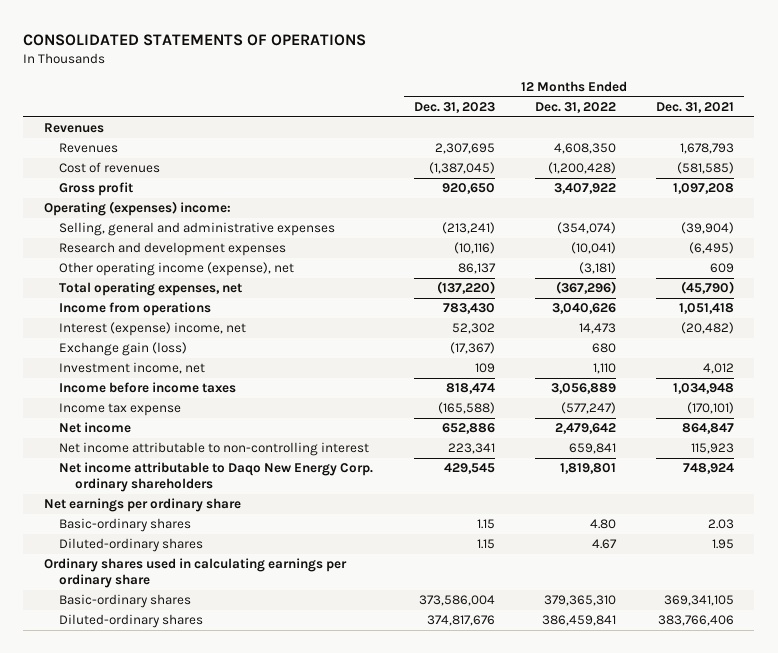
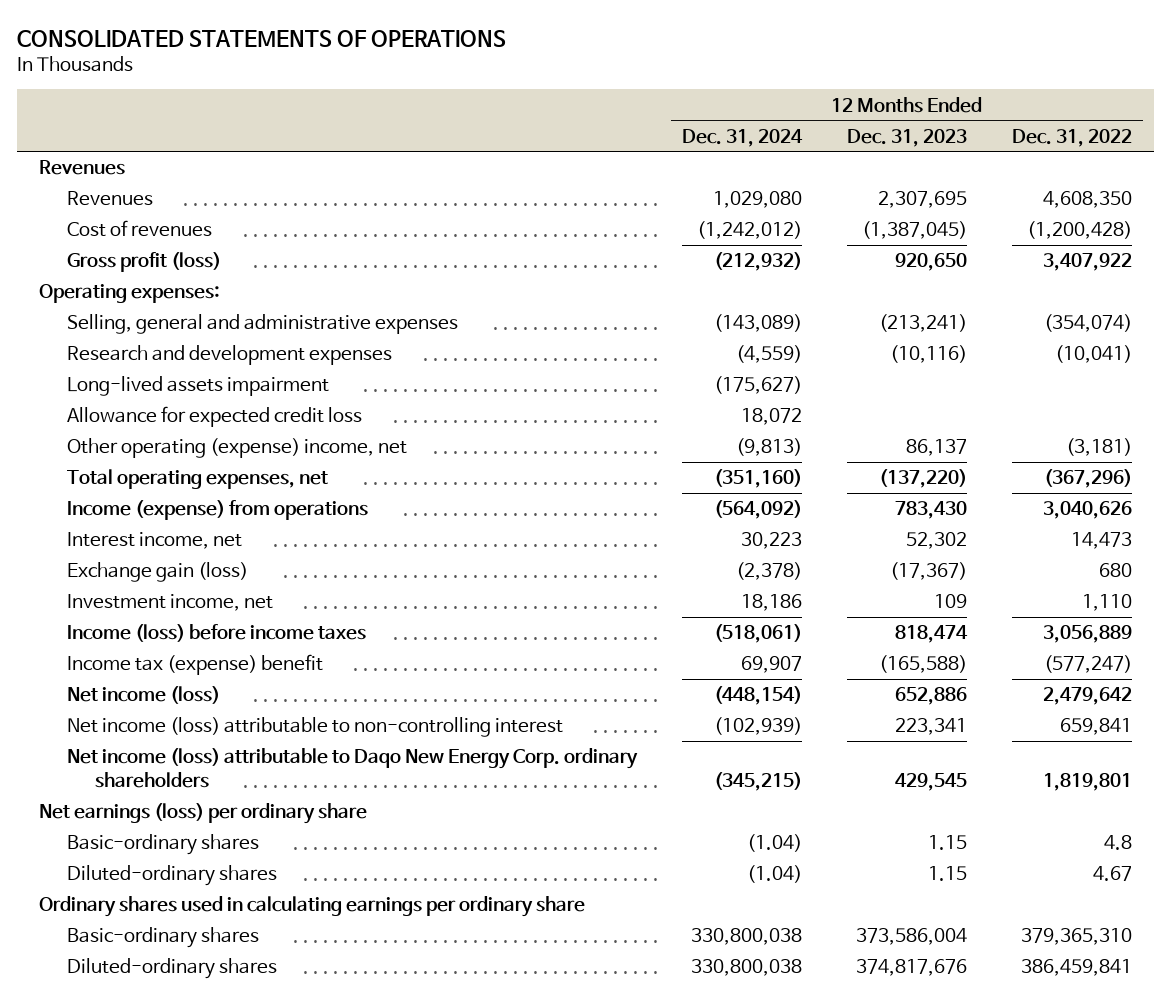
[656,102,735,114] Dec. 31, 2021 -> none
none -> [681,128,803,147] Dec. 31, 2024
[59,182,134,197] Gross profit -> [66,252,221,273] Gross profit (loss)
[43,201,231,217] Operating (expenses) income: -> [39,284,221,304] Operating expenses:
none -> [66,376,329,397] Long-lived assets impairment
none -> [66,406,362,428] Allowance for expected credit loss
[59,262,295,277] Other operating income (expense), net -> [66,438,407,459] Other operating (expense) income, net
[59,302,212,317] Income from operations -> [66,500,368,521] Income (expense) from operations
[59,322,247,337] Interest (expense) income, net -> [66,532,242,550] Interest income, net
[59,382,237,394] Income before income taxes -> [66,624,366,643] Income (loss) before income taxes
[59,403,182,417] Income tax expense -> [66,654,323,676] Income tax (expense) benefit
[59,422,132,434] Net income -> [66,686,220,705] Net income (loss)
[59,442,370,457] Net income attributable to non-controlling interest -> [66,717,563,738] Net income (loss) attributable to non-controlling interest
[59,462,374,493] Net income attributable to Daqo New Energy Corp. ordinary shareholders -> [66,748,638,788] Net income (loss) attributable to Daqo New Energy Corp. ordinary shareholders
[43,498,241,513] Net earnings per ordinary share -> [39,803,368,825] Net earnings (loss) per ordinary share
[589,519,616,530] 4.80 -> [1103,835,1132,851] 4.8

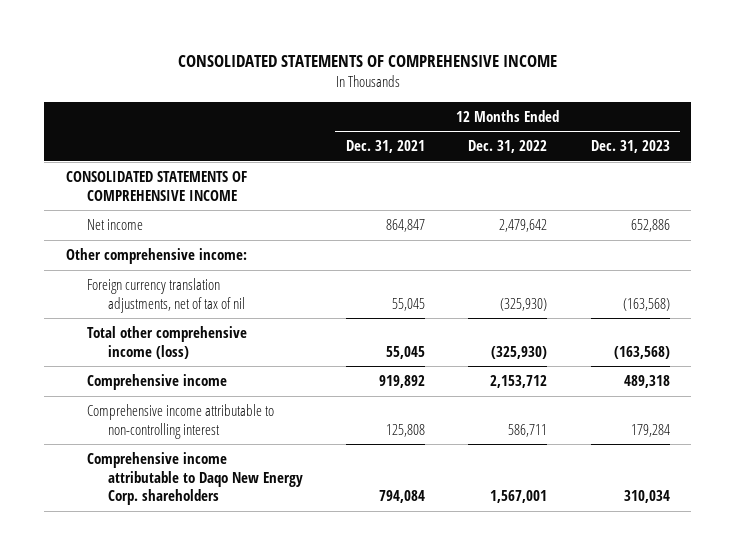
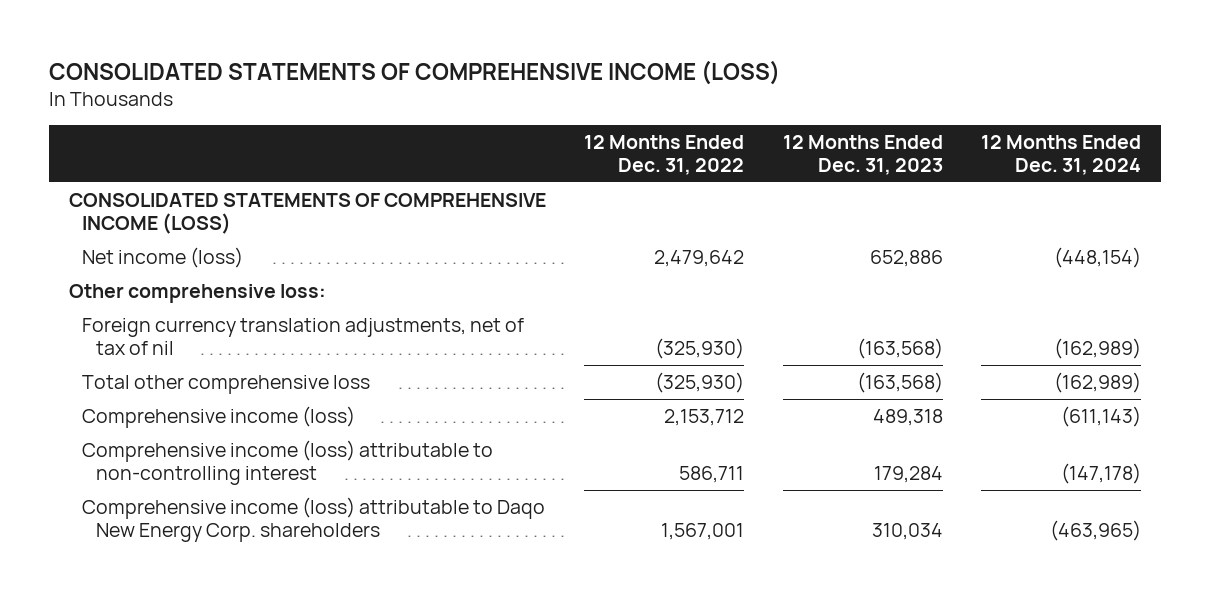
[177,55,557,68] CONSOLIDATED STATEMENTS OF COMPREHENSIVE INCOME -> [49,59,781,85] CONSOLIDATED STATEMENTS OF COMPREHENSIVE INCOME (LOSS)
[346,140,426,154] Dec. 31, 2021 -> none
none -> [981,135,1142,175] 12 Months Ended Dec. 31, 2024
[65,171,247,201] CONSOLIDATED STATEMENTS OF COMPREHENSIVE INCOME -> [68,192,546,234] CONSOLIDATED STATEMENTS OF COMPREHENSIVE INCOME (LOSS)
[86,219,143,231] Net income -> [82,246,244,268] Net income (loss)
[65,248,247,265] Other comprehensive income: -> [68,283,326,303] Other comprehensive loss:
[86,326,247,359] Total other comprehensive income (loss) -> [82,374,371,394] Total other comprehensive loss
[86,374,227,391] Comprehensive income -> [82,405,356,428] Comprehensive income (loss)
[86,404,274,439] Comprehensive income attributable to non-controlling interest -> [82,439,494,485] Comprehensive income (loss) attributable to non-controlling interest
[86,452,303,506] Comprehensive income attributable to Daqo New Energy Corp. shareholders -> [82,496,546,542] Comprehensive income (loss) attributable to Daqo New Energy Corp. shareholders

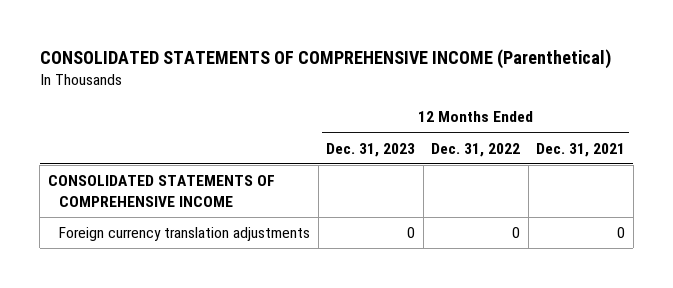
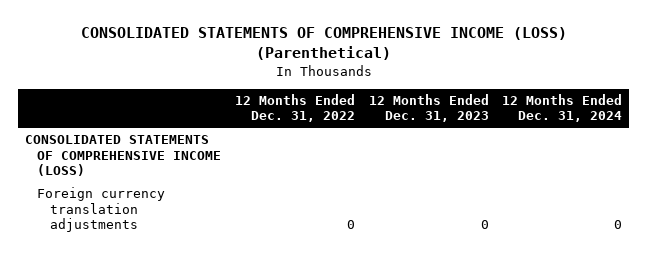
[39,48,611,69] CONSOLIDATED STATEMENTS OF COMPREHENSIVE INCOME (Parenthetical) -> [80,27,567,61] CONSOLIDATED STATEMENTS OF COMPREHENSIVE INCOME (LOSS) (Parenthetical)
[536,142,626,157] Dec. 31, 2021 -> none
none -> [502,93,623,123] 12 Months Ended Dec. 31, 2024
[47,175,275,207] CONSOLIDATED STATEMENTS OF COMPREHENSIVE INCOME -> [25,135,222,177] CONSOLIDATED STATEMENTS OF COMPREHENSIVE INCOME (LOSS)

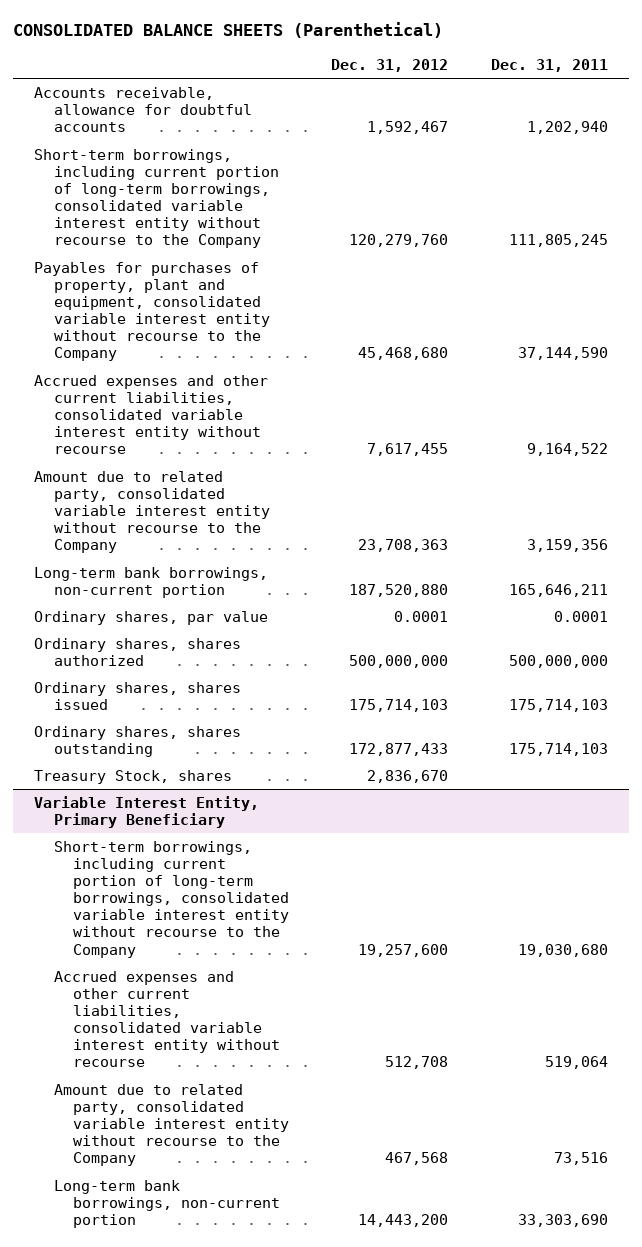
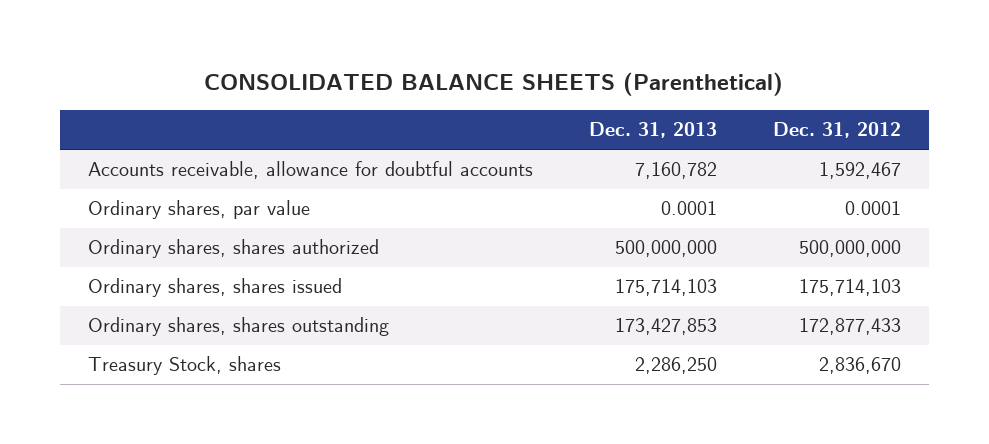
[490,58,608,72] Dec. 31, 2011 -> none
none -> [588,122,717,139] Dec. 31, 2013
[34,149,279,249] Short-term borrowings, including current portion of long-term borrowings, consolidated variable interest entity without recourse to the Company -> none
[34,262,270,362] Payables for purchases of property, plant and equipment, consolidated variable interest entity without recourse to the Company -> none
[34,375,269,455] Accrued expenses and other current liabilities, consolidated variable interest entity without recourse -> none
[34,471,270,554] Amount due to related party, consolidated variable interest entity without recourse to the Company -> none
[34,567,269,599] Long-term bank borrowings, non-current portion -> none
[34,796,260,829] Variable Interest Entity, Primary Beneficiary -> none
[53,841,290,958] Short-term borrowings, including current portion of long-term borrowings, consolidated variable interest entity without recourse to the Company -> none
[53,971,281,1068] Accrued expenses and other current liabilities, consolidated variable interest entity without recourse -> none
[53,1084,290,1167] Amount due to related party, consolidated variable interest entity without recourse to the Company -> none
[53,1180,281,1229] Long-term bank borrowings, non-current portion -> none

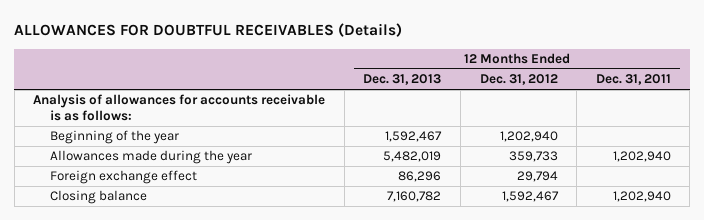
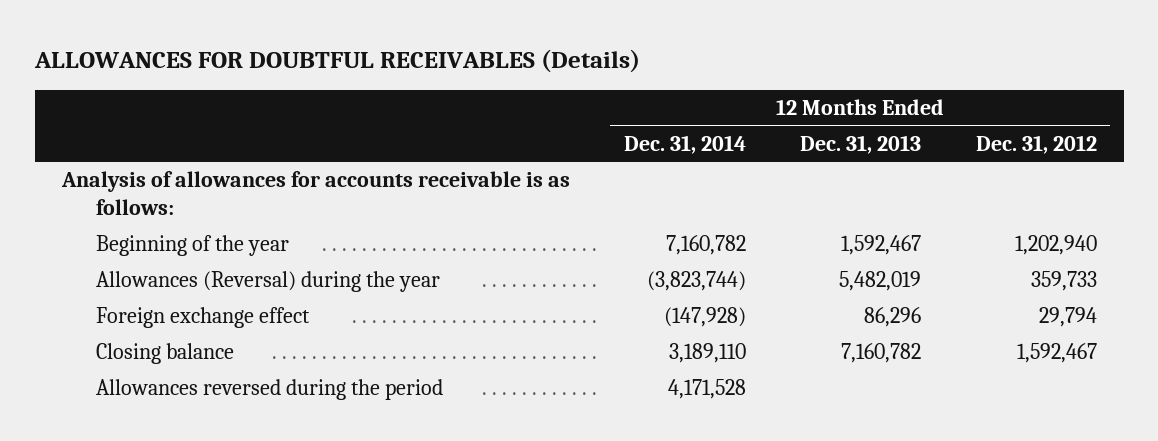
[595,74,671,86] Dec. 31, 2011 -> none
none -> [624,134,747,154] Dec. 31, 2014
[49,150,252,165] Allowances made during the year -> [95,271,440,293] Allowances (Reversal) during the year
none -> [95,379,443,401] Allowances reversed during the period

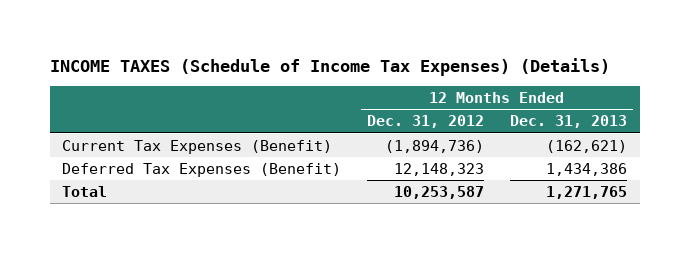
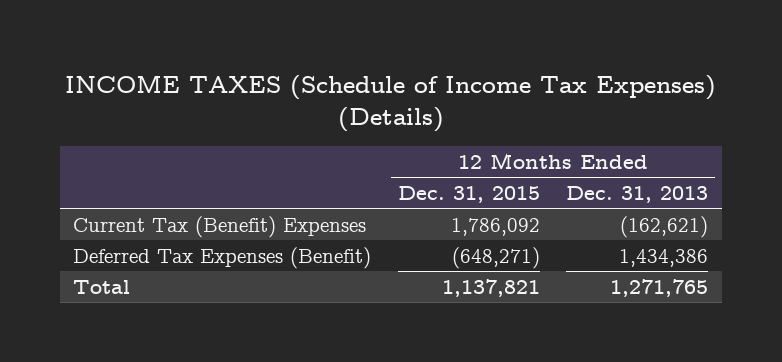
[367,115,485,129] Dec. 31, 2012 -> none
none -> [397,186,540,204] Dec. 31, 2015
[62,139,333,154] Current Tax Expenses (Benefit) -> [73,215,367,238] Current Tax (Benefit) Expenses

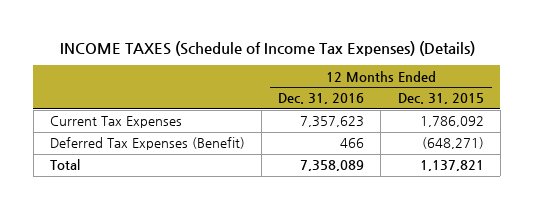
[566,186,709,204] Dec. 31, 2013 -> none
none -> [278,93,365,105] Dec. 31, 2016
[73,215,367,238] Current Tax (Benefit) Expenses -> [49,116,182,129] Current Tax Expenses

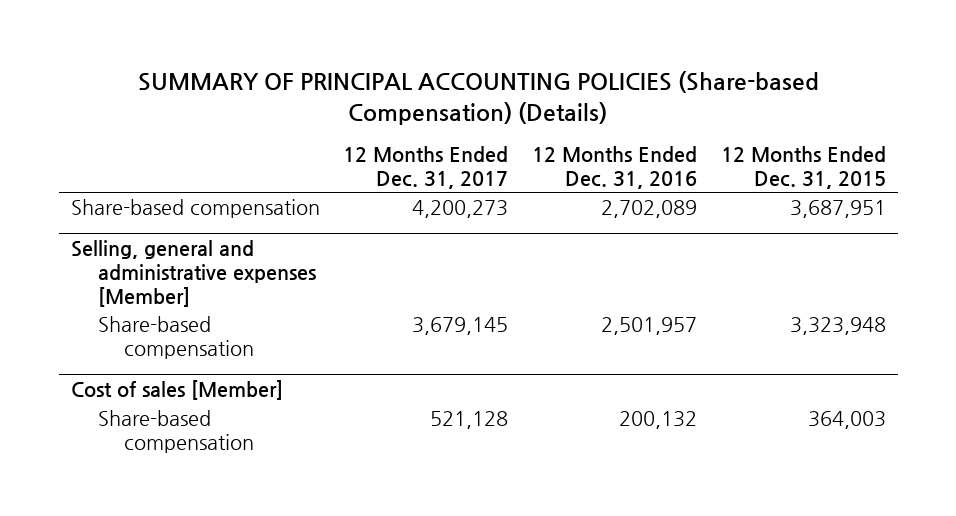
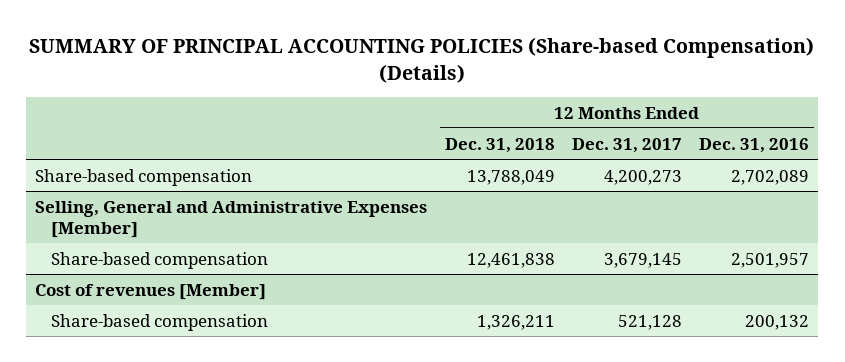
[720,146,886,189] 12 Months Ended Dec. 31, 2015 -> none
none -> [444,137,555,153] Dec. 31, 2018
[70,240,316,307] Selling, general and administrative expenses [Member] -> [35,200,428,238] Selling, General and Administrative Expenses [Member]
[70,380,283,401] Cost of sales [Member] -> [35,283,267,300] Cost of revenues [Member]

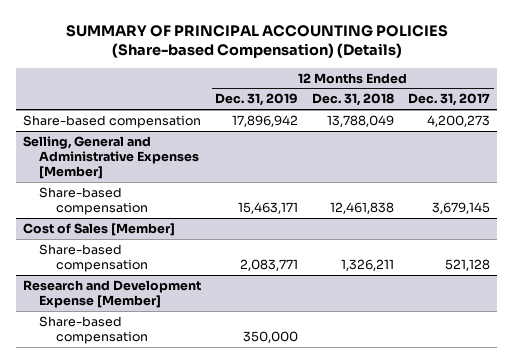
[699,137,810,153] Dec. 31, 2016 -> none
none -> [215,93,299,107] Dec. 31, 2019
[35,283,267,300] Cost of revenues [Member] -> [23,222,176,236] Cost of Sales [Member]
none -> [23,279,202,309] Research and Development Expense [Member]
none -> [39,315,148,345] Share-based compensation

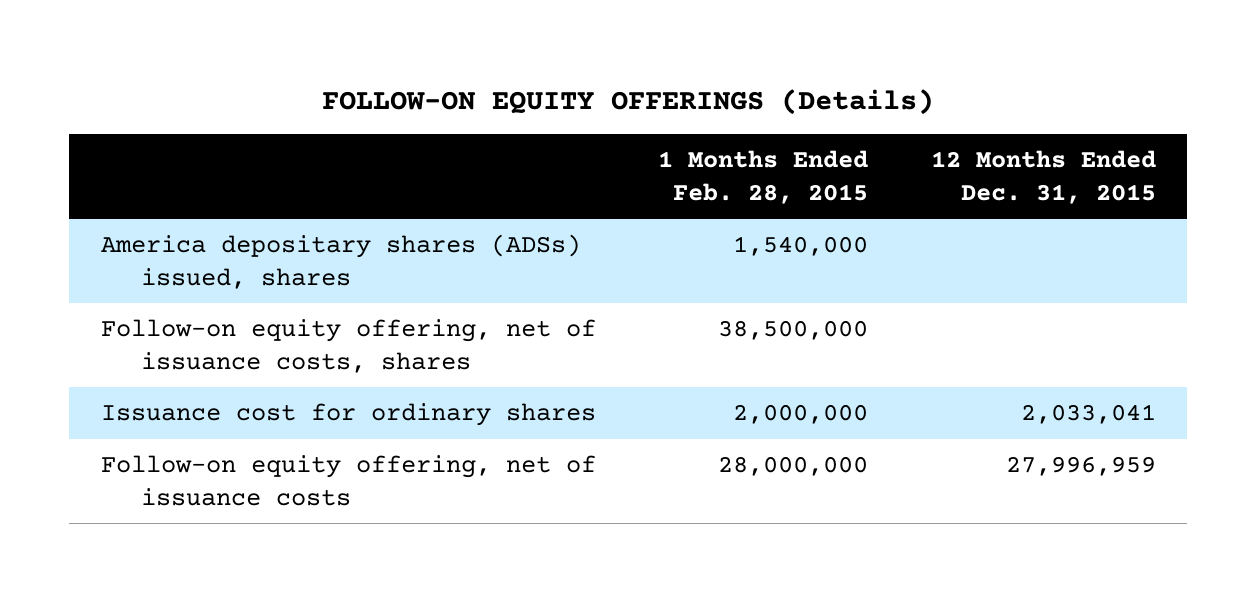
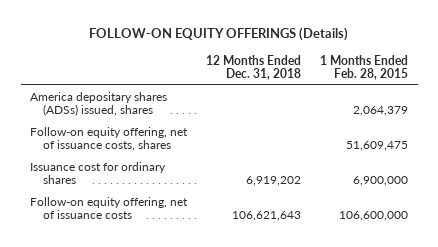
[930,150,1156,204] 12 Months Ended Dec. 31, 2015 -> none
none -> [206,54,302,80] 12 Months Ended Dec. 31, 2018
[733,236,869,257] 1,540,000 -> [353,106,409,117] 2,064,379
[718,320,869,341] 38,500,000 -> [346,141,409,152] 51,609,475
[733,404,869,425] 2,000,000 -> [353,176,409,187] 6,900,000
[718,456,869,477] 28,000,000 -> [339,211,409,222] 106,600,000

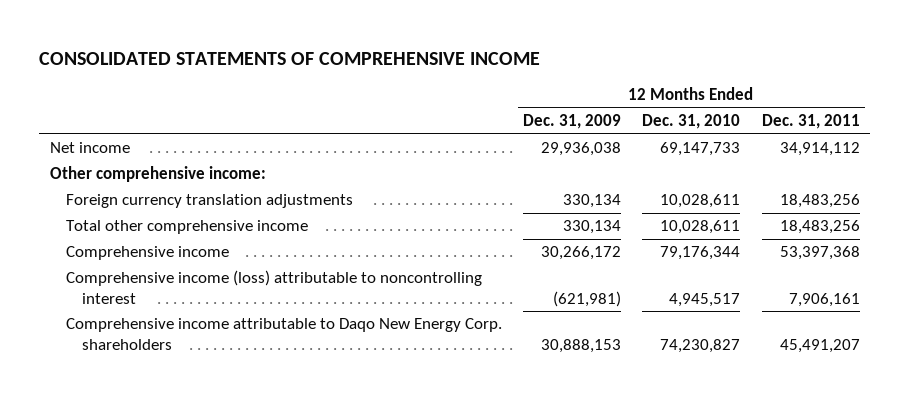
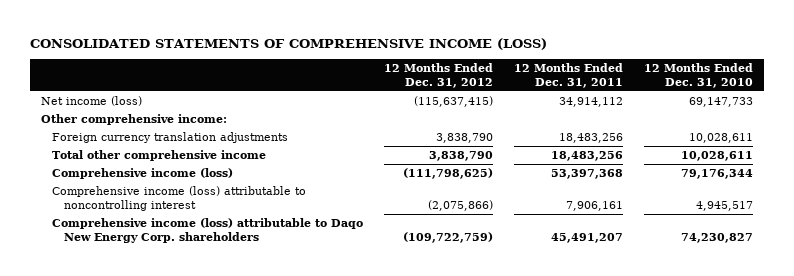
[39,52,541,66] CONSOLIDATED STATEMENTS OF COMPREHENSIVE INCOME -> [30,37,548,50] CONSOLIDATED STATEMENTS OF COMPREHENSIVE INCOME (LOSS)
[523,114,622,130] Dec. 31, 2009 -> none
none -> [384,63,494,88] 12 Months Ended Dec. 31, 2012
[49,142,130,154] Net income -> [40,96,142,107] Net income (loss)
[66,246,230,261] Comprehensive income -> [52,168,234,180] Comprehensive income (loss)
[66,318,503,350] Comprehensive income attributable to Daqo New Energy Corp. shareholders -> [52,218,364,243] Comprehensive income (loss) attributable to Daqo New Energy Corp. shareholders

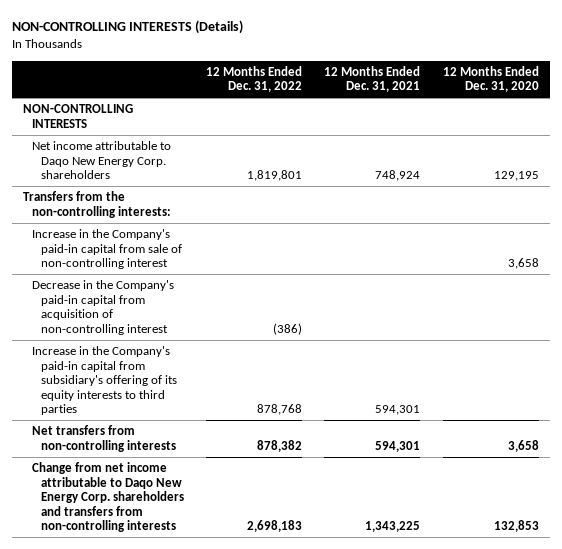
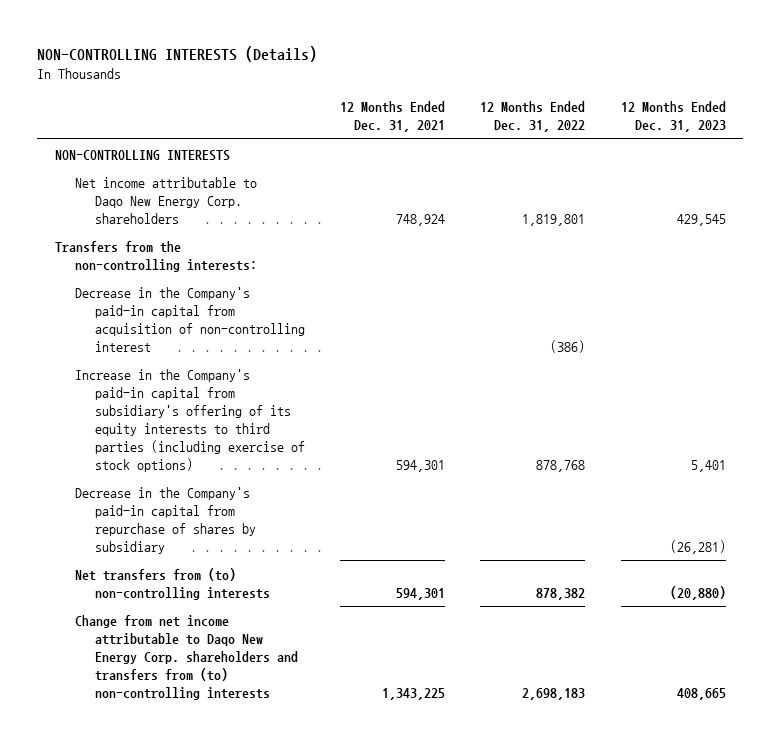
[442,65,539,93] 12 Months Ended Dec. 31, 2020 -> none
none -> [620,101,726,133] 12 Months Ended Dec. 31, 2023
[32,229,183,270] Increase in the Company's paid-in capital from sale of non-controlling interest -> none
[32,346,178,416] Increase in the Company's paid-in capital from subsidiary's offering of its equity interests to third parties -> [75,368,306,472] Increase in the Company's paid-in capital from subsidiary's offering of its equity interests to third parties (including exercise of stock options)
none -> [75,486,257,554] Decrease in the Company's paid-in capital from repurchase of shares by subsidiary
[32,425,177,452] Net transfers from non-controlling interests -> [75,567,271,600] Net transfers from (to) non-controlling interests
[32,462,185,533] Change from net income attributable to Daqo New Energy Corp. shareholders and transfers from non-controlling interests -> [75,614,299,700] Change from net income attributable to Daqo New Energy Corp. shareholders and transfers from (to) non-controlling interests

